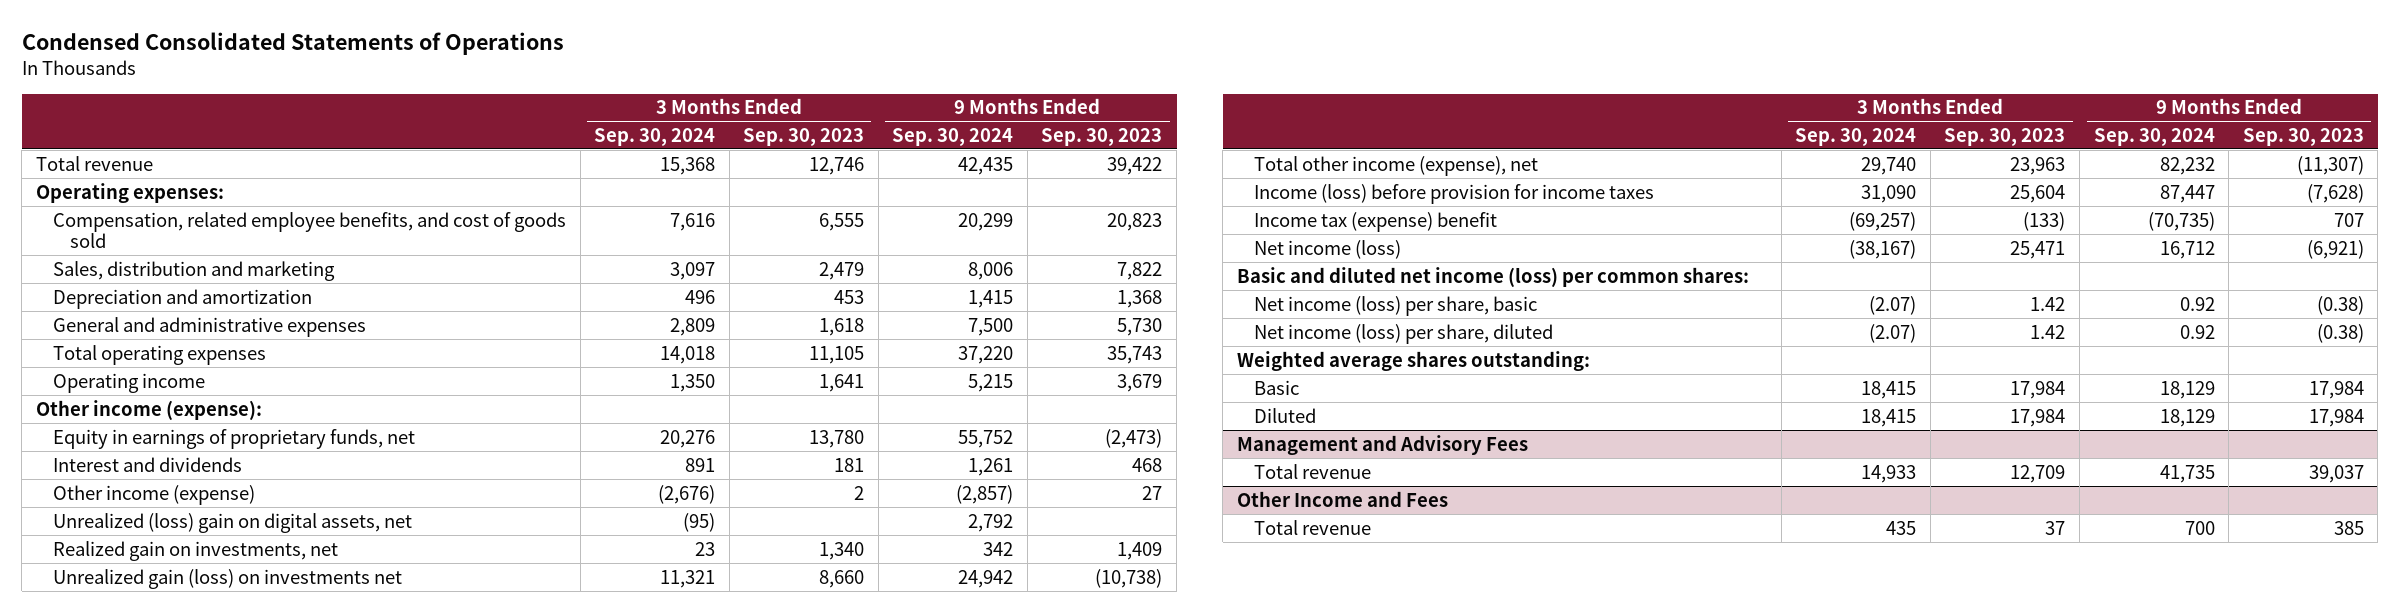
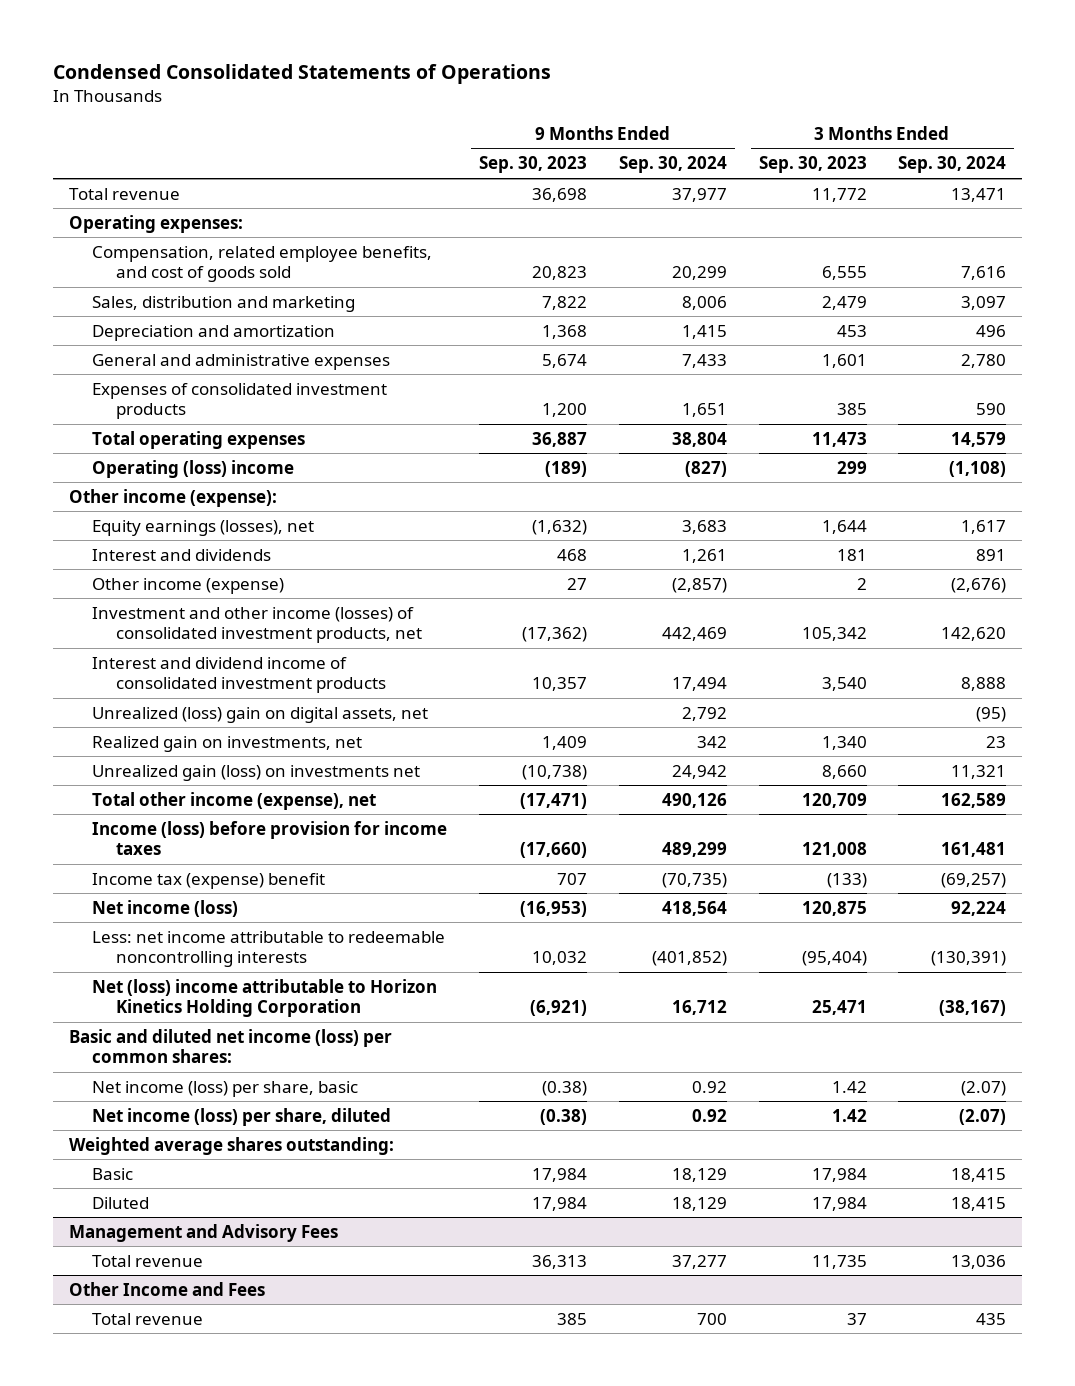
[660,156,716,175] 15,368 -> [951,187,1007,202] 13,471
[809,156,865,175] 12,746 -> [811,187,867,202] 11,772
[958,156,1014,175] 42,435 -> [671,187,727,202] 37,977
[1107,156,1163,175] 39,422 -> [532,187,588,202] 36,698
[670,317,716,336] 2,809 -> [961,353,1007,368] 2,780
[819,317,865,336] 1,618 -> [821,353,867,368] 1,601
[968,317,1014,336] 7,500 -> [681,353,727,368] 7,433
[1117,317,1163,336] 5,730 -> [542,353,588,368] 5,674
none -> [92,382,388,420] Expenses of consolidated investment products
[660,345,716,364] 14,018 -> [951,431,1007,447] 14,579
[809,345,865,364] 11,105 -> [811,431,867,447] 11,473
[958,345,1014,364] 37,220 -> [671,431,727,447] 38,804
[1107,345,1163,364] 35,743 -> [532,431,588,447] 36,887
[52,372,205,393] Operating income -> [92,459,295,478] Operating (loss) income
[670,373,716,392] 1,350 -> [949,460,1007,477] (1,108)
[819,373,865,392] 1,641 -> [836,460,867,474] 299
[968,373,1014,392] 5,215 -> [684,460,727,477] (827)
[1117,373,1163,392] 3,679 -> [545,460,588,477] (189)
[52,428,415,449] Equity in earnings of proprietary funds, net -> [92,519,315,536] Equity earnings (losses), net
[660,429,716,448] 20,276 -> [961,519,1007,534] 1,617
[809,429,865,448] 13,780 -> [821,519,867,534] 1,644
[958,429,1014,448] 55,752 -> [681,519,727,534] 3,683
[1105,428,1163,448] (2,473) -> [532,519,588,535] (1,632)
none -> [92,606,422,644] Investment and other income (losses) of consolidated investment products, net
none -> [92,656,386,694] Interest and dividend income of consolidated investment products
[1861,156,1917,175] 29,740 -> [941,792,1007,808] 162,589
[2010,156,2066,175] 23,963 -> [801,792,867,808] 120,709
[2159,156,2215,175] 82,232 -> [661,792,727,808] 490,126
[2296,155,2364,175] (11,307) -> [520,792,588,809] (17,471)
[1861,184,1917,203] 31,090 -> [941,842,1007,858] 161,481
[2010,184,2066,203] 25,604 -> [801,842,867,858] 121,008
[2159,184,2215,203] 87,447 -> [661,842,727,858] 489,299
[2306,183,2364,203] (7,628) -> [520,842,588,859] (17,660)
[1849,239,1917,259] (38,167) -> [951,900,1007,916] 92,224
[2010,240,2066,259] 25,471 -> [801,900,867,916] 120,875
[2159,240,2215,259] 16,712 -> [661,900,727,916] 418,564
[2306,239,2364,259] (6,921) -> [520,900,588,917] (16,953)
none -> [92,930,446,968] Less: net income attributable to redeemable noncontrolling interests
none -> [92,978,438,1018] Net (loss) income attributable to Horizon Kinetics Holding Corporation
[1861,464,1917,483] 14,933 -> [951,1254,1007,1269] 13,036
[2010,464,2066,483] 12,709 -> [811,1254,867,1269] 11,735
[2159,464,2215,483] 41,735 -> [671,1254,727,1269] 37,277
[2308,464,2364,483] 39,037 -> [532,1254,588,1269] 36,313

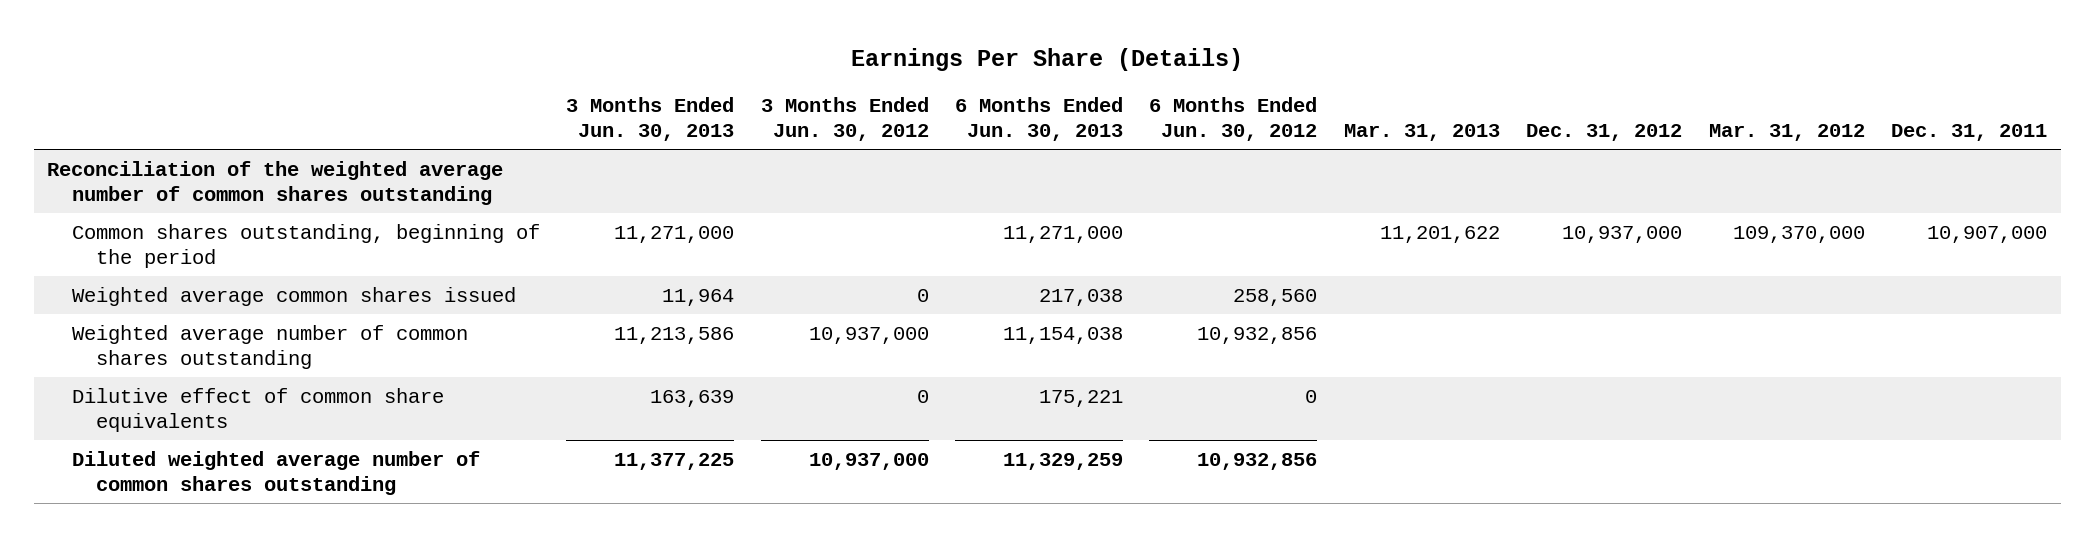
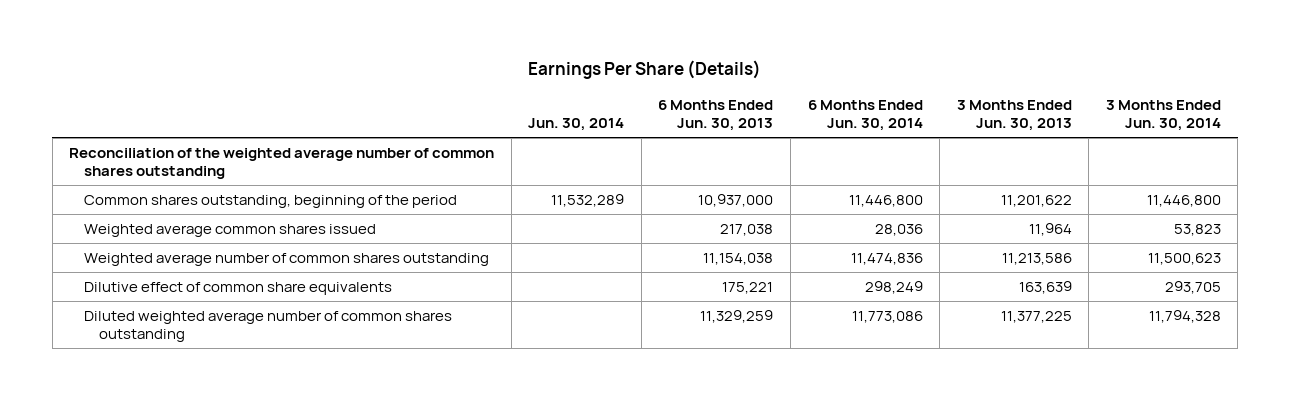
[760,97,929,141] 3 Months Ended Jun. 30, 2012 -> none
[1149,97,1318,141] 6 Months Ended Jun. 30, 2012 -> none
[1343,123,1500,141] Mar. 31, 2013 -> none
[1526,123,1683,141] Dec. 31, 2012 -> none
[1708,123,1865,141] Mar. 31, 2012 -> none
[1891,123,2048,141] Dec. 31, 2011 -> none
none -> [528,118,625,132] Jun. 30, 2014
none -> [807,100,923,132] 6 Months Ended Jun. 30, 2014
none -> [1105,100,1221,132] 3 Months Ended Jun. 30, 2014
[614,225,735,243] 11,271,000 -> [1000,195,1072,208] 11,201,622
[1003,225,1124,243] 11,271,000 -> [698,194,774,208] 10,937,000

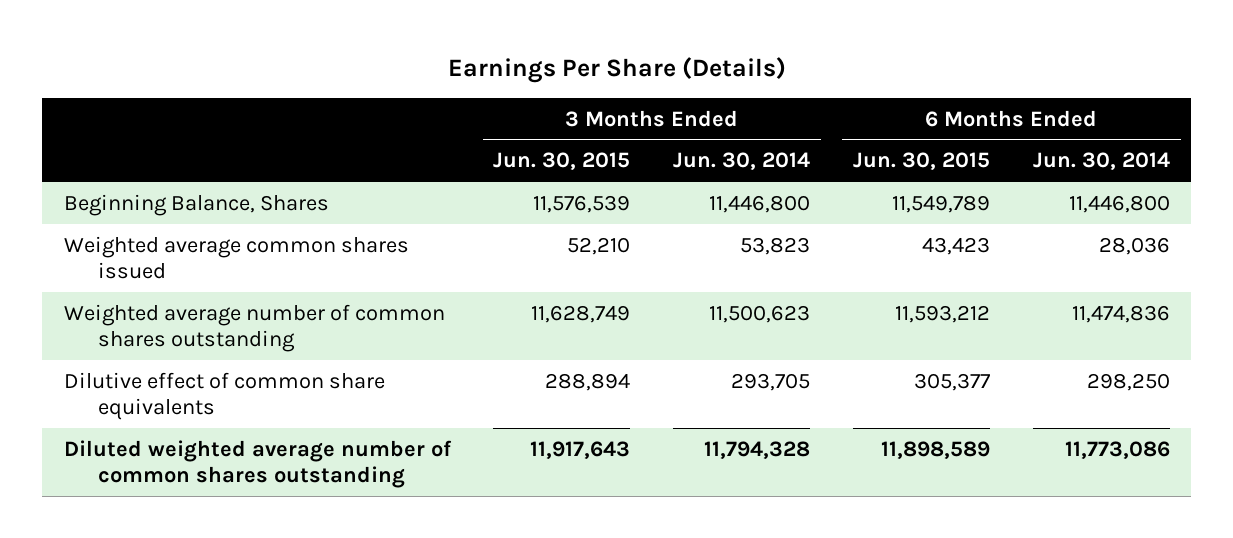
[528,118,625,132] Jun. 30, 2014 -> none
[658,100,774,132] 6 Months Ended Jun. 30, 2013 -> none
[956,100,1072,132] 3 Months Ended Jun. 30, 2013 -> none
none -> [493,152,631,171] Jun. 30, 2015
none -> [853,152,991,171] Jun. 30, 2015
[69,148,495,179] Reconciliation of the weighted average number of common shares outstanding -> none
[83,195,457,209] Common shares outstanding, beginning of the period -> [63,193,329,216] Beginning Balance, Shares
[864,281,923,295] 298,249 -> [1086,372,1170,391] 298,250

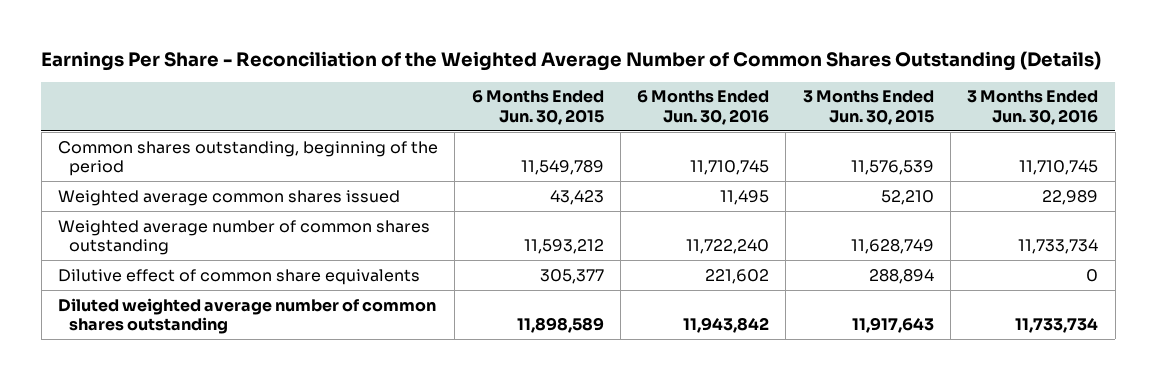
[447,56,786,83] Earnings Per Share (Details) -> [41,51,1102,72] Earnings Per Share - Reconciliation of the Weighted Average Number of Common Shares Outstanding (Details)
[673,152,811,171] Jun. 30, 2014 -> none
[1032,152,1170,171] Jun. 30, 2014 -> none
none -> [637,90,770,125] 6 Months Ended Jun. 30, 2016
none -> [967,90,1099,125] 3 Months Ended Jun. 30, 2016
[63,193,329,216] Beginning Balance, Shares -> [58,140,439,176] Common shares outstanding, beginning of the period

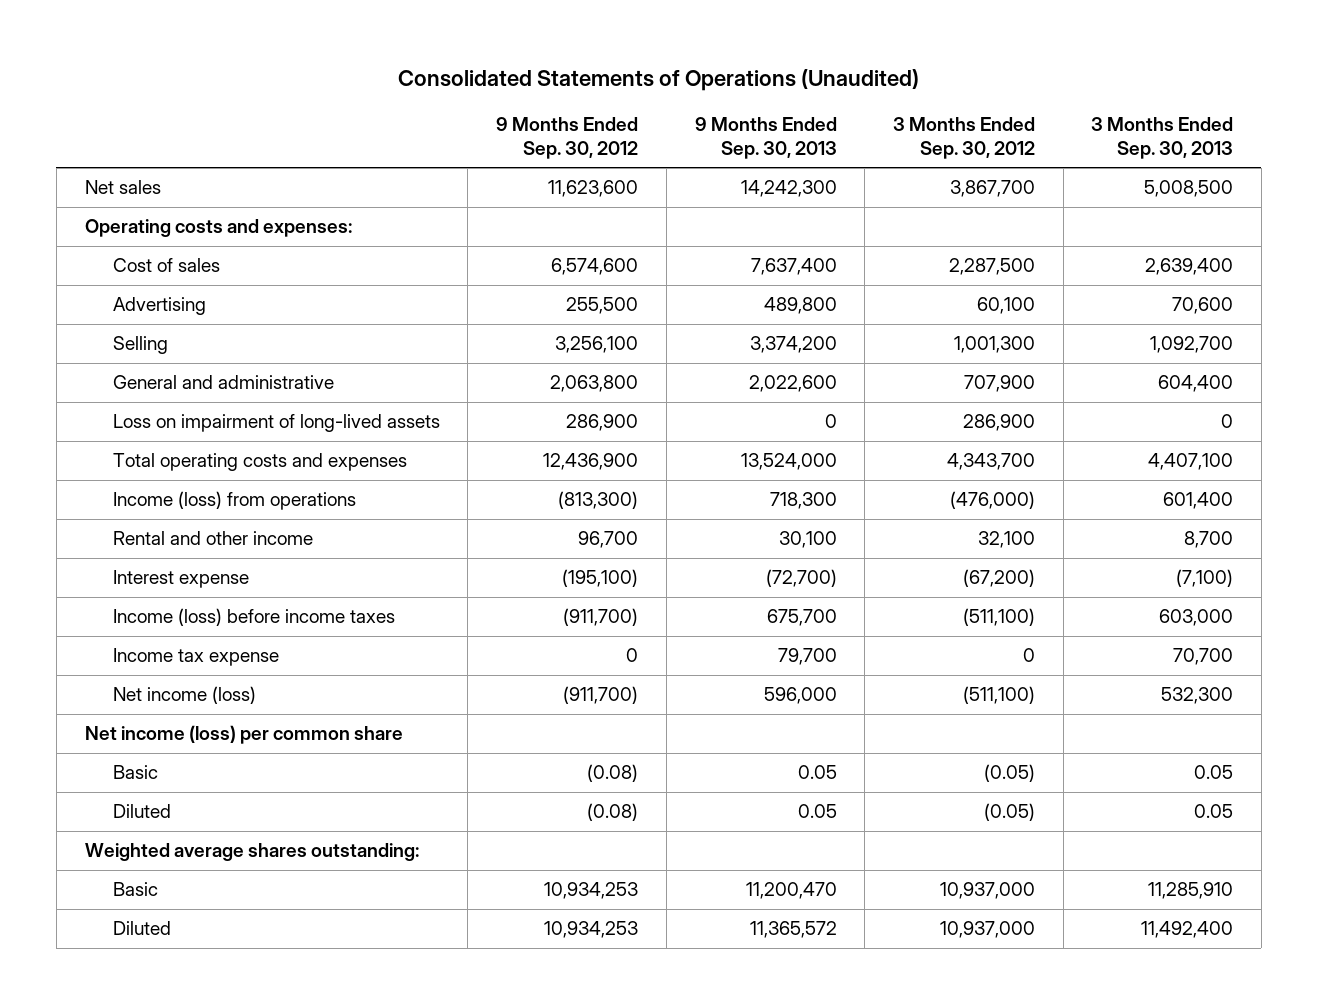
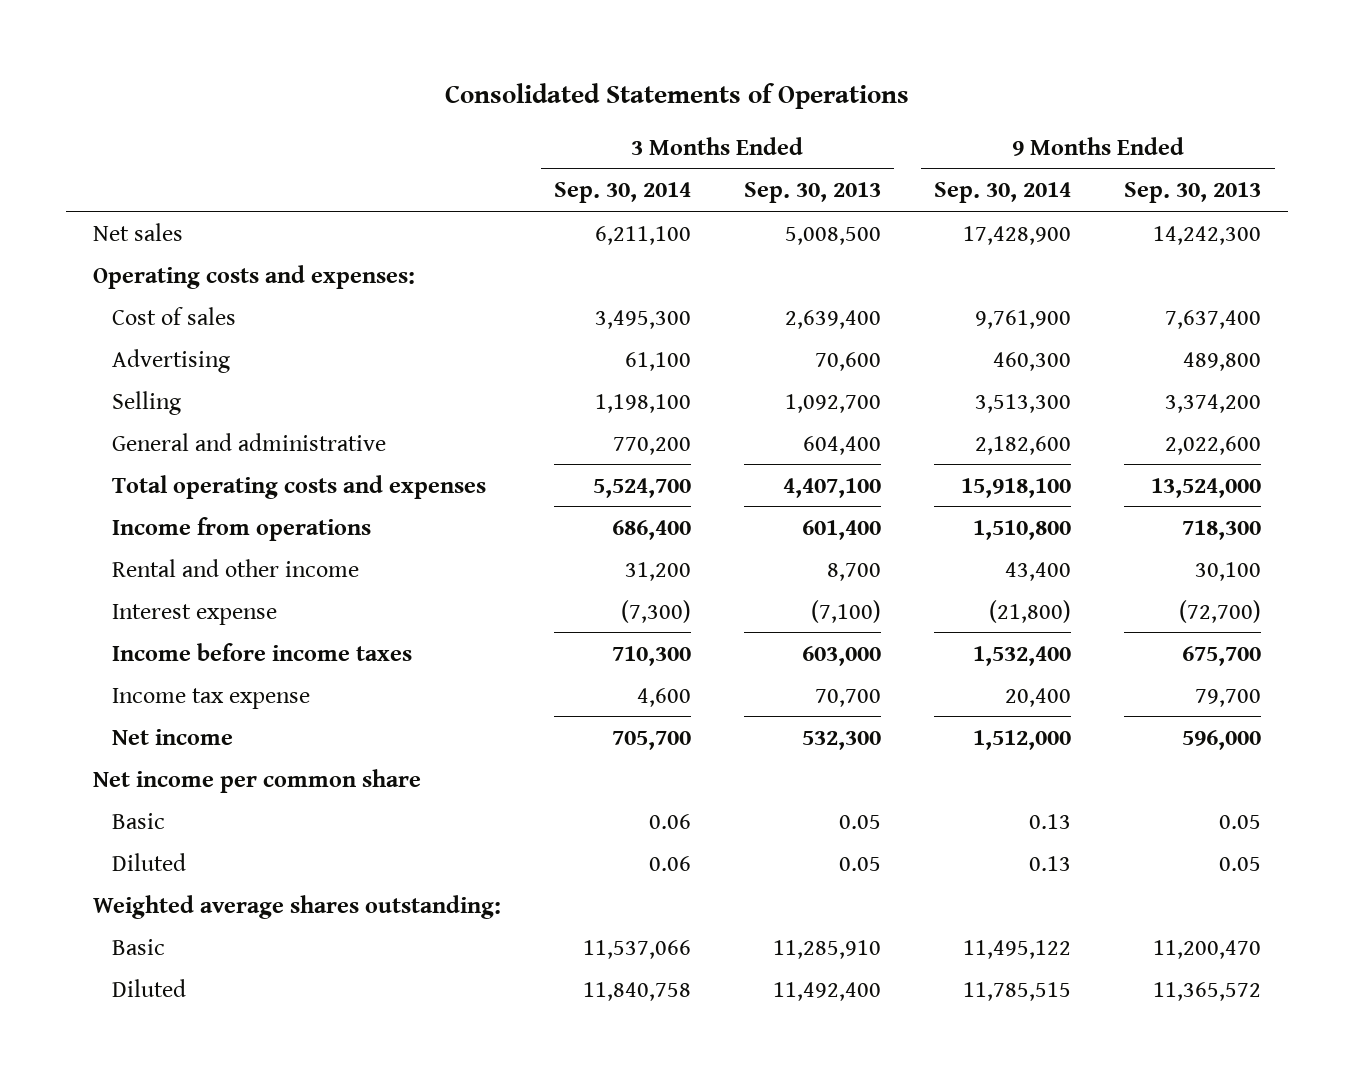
[397,68,919,91] Consolidated Statements of Operations (Unaudited) -> [445,82,910,109] Consolidated Statements of Operations
[496,116,639,159] 9 Months Ended Sep. 30, 2012 -> none
[892,116,1035,159] 3 Months Ended Sep. 30, 2012 -> none
none -> [553,182,691,204] Sep. 30, 2014
none -> [934,182,1072,204] Sep. 30, 2014
[112,414,440,433] Loss on impairment of long-lived assets -> none
[112,491,356,511] Income (loss) from operations -> [112,516,372,541] Income from operations
[112,608,395,627] Income (loss) before income taxes -> [112,642,413,661] Income before income taxes
[112,686,256,705] Net income (loss) -> [112,728,234,745] Net income
[84,725,403,745] Net income (loss) per common share -> [92,768,421,793] Net income per common share

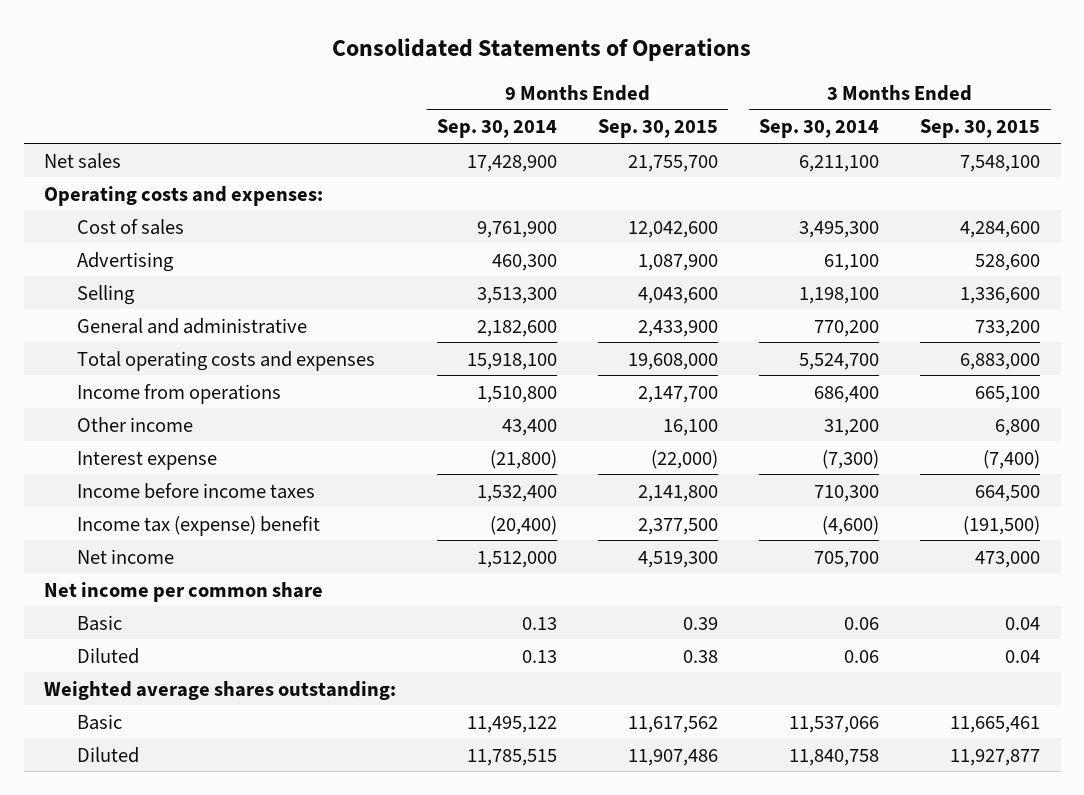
[744,182,882,204] Sep. 30, 2013 -> none
[1124,182,1262,204] Sep. 30, 2013 -> none
none -> [598,119,719,139] Sep. 30, 2015
none -> [920,119,1041,139] Sep. 30, 2015
[112,558,360,577] Rental and other income -> [76,416,193,432] Other income
[112,687,311,709] Income tax expense -> [76,515,320,536] Income tax (expense) benefit
[636,687,691,707] 4,600 -> [822,515,880,535] (4,600)
[1005,687,1072,707] 20,400 -> [490,515,558,535] (20,400)

